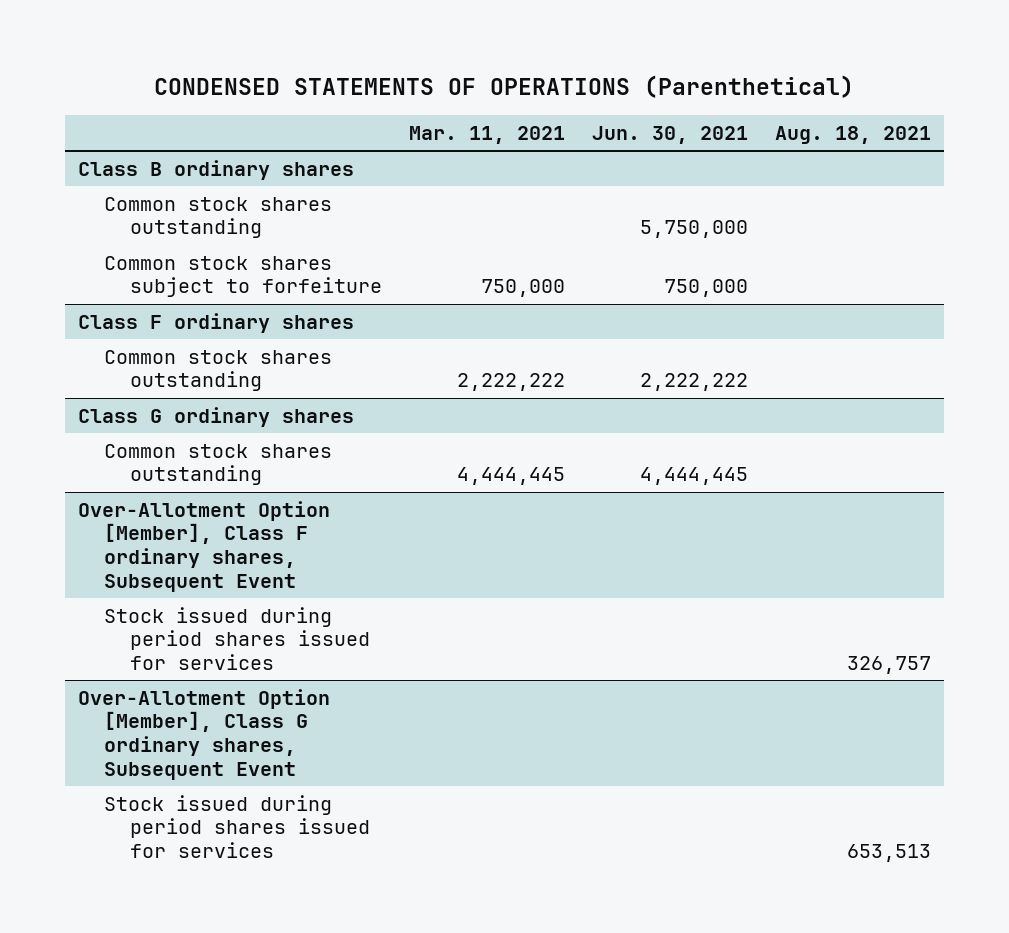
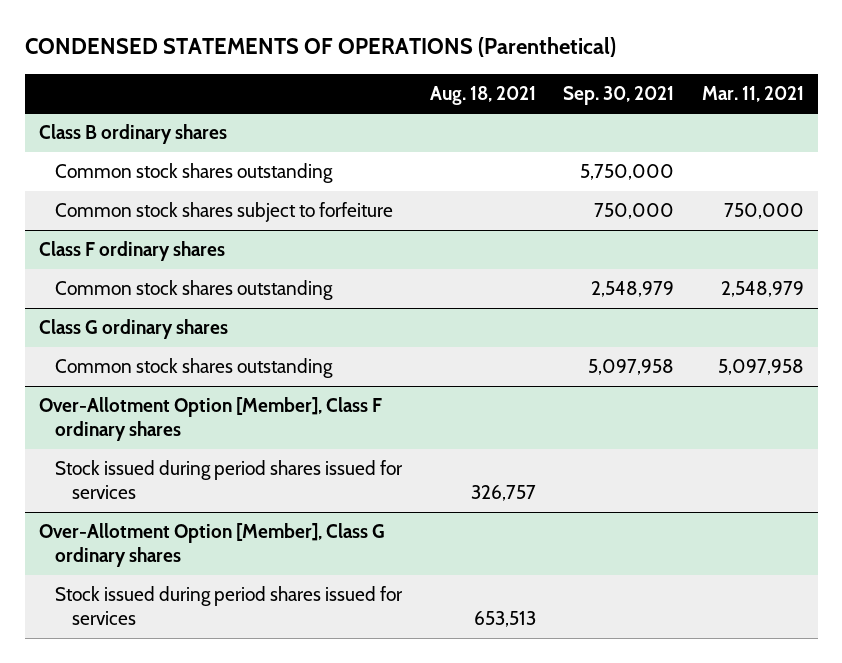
[591,125,748,144] Jun. 30, 2021 -> none
none -> [563,85,675,105] Sep. 30, 2021
[456,373,565,392] 2,222,222 -> [720,281,804,298] 2,548,979
[456,467,565,486] 4,444,445 -> [717,359,804,376] 5,097,958
[78,500,331,592] Over-Allotment Option [Member], Class F ordinary shares, Subsequent Event -> [38,397,382,442] Over-Allotment Option [Member], Class F ordinary shares
[78,688,331,780] Over-Allotment Option [Member], Class G ordinary shares, Subsequent Event -> [38,523,385,568] Over-Allotment Option [Member], Class G ordinary shares

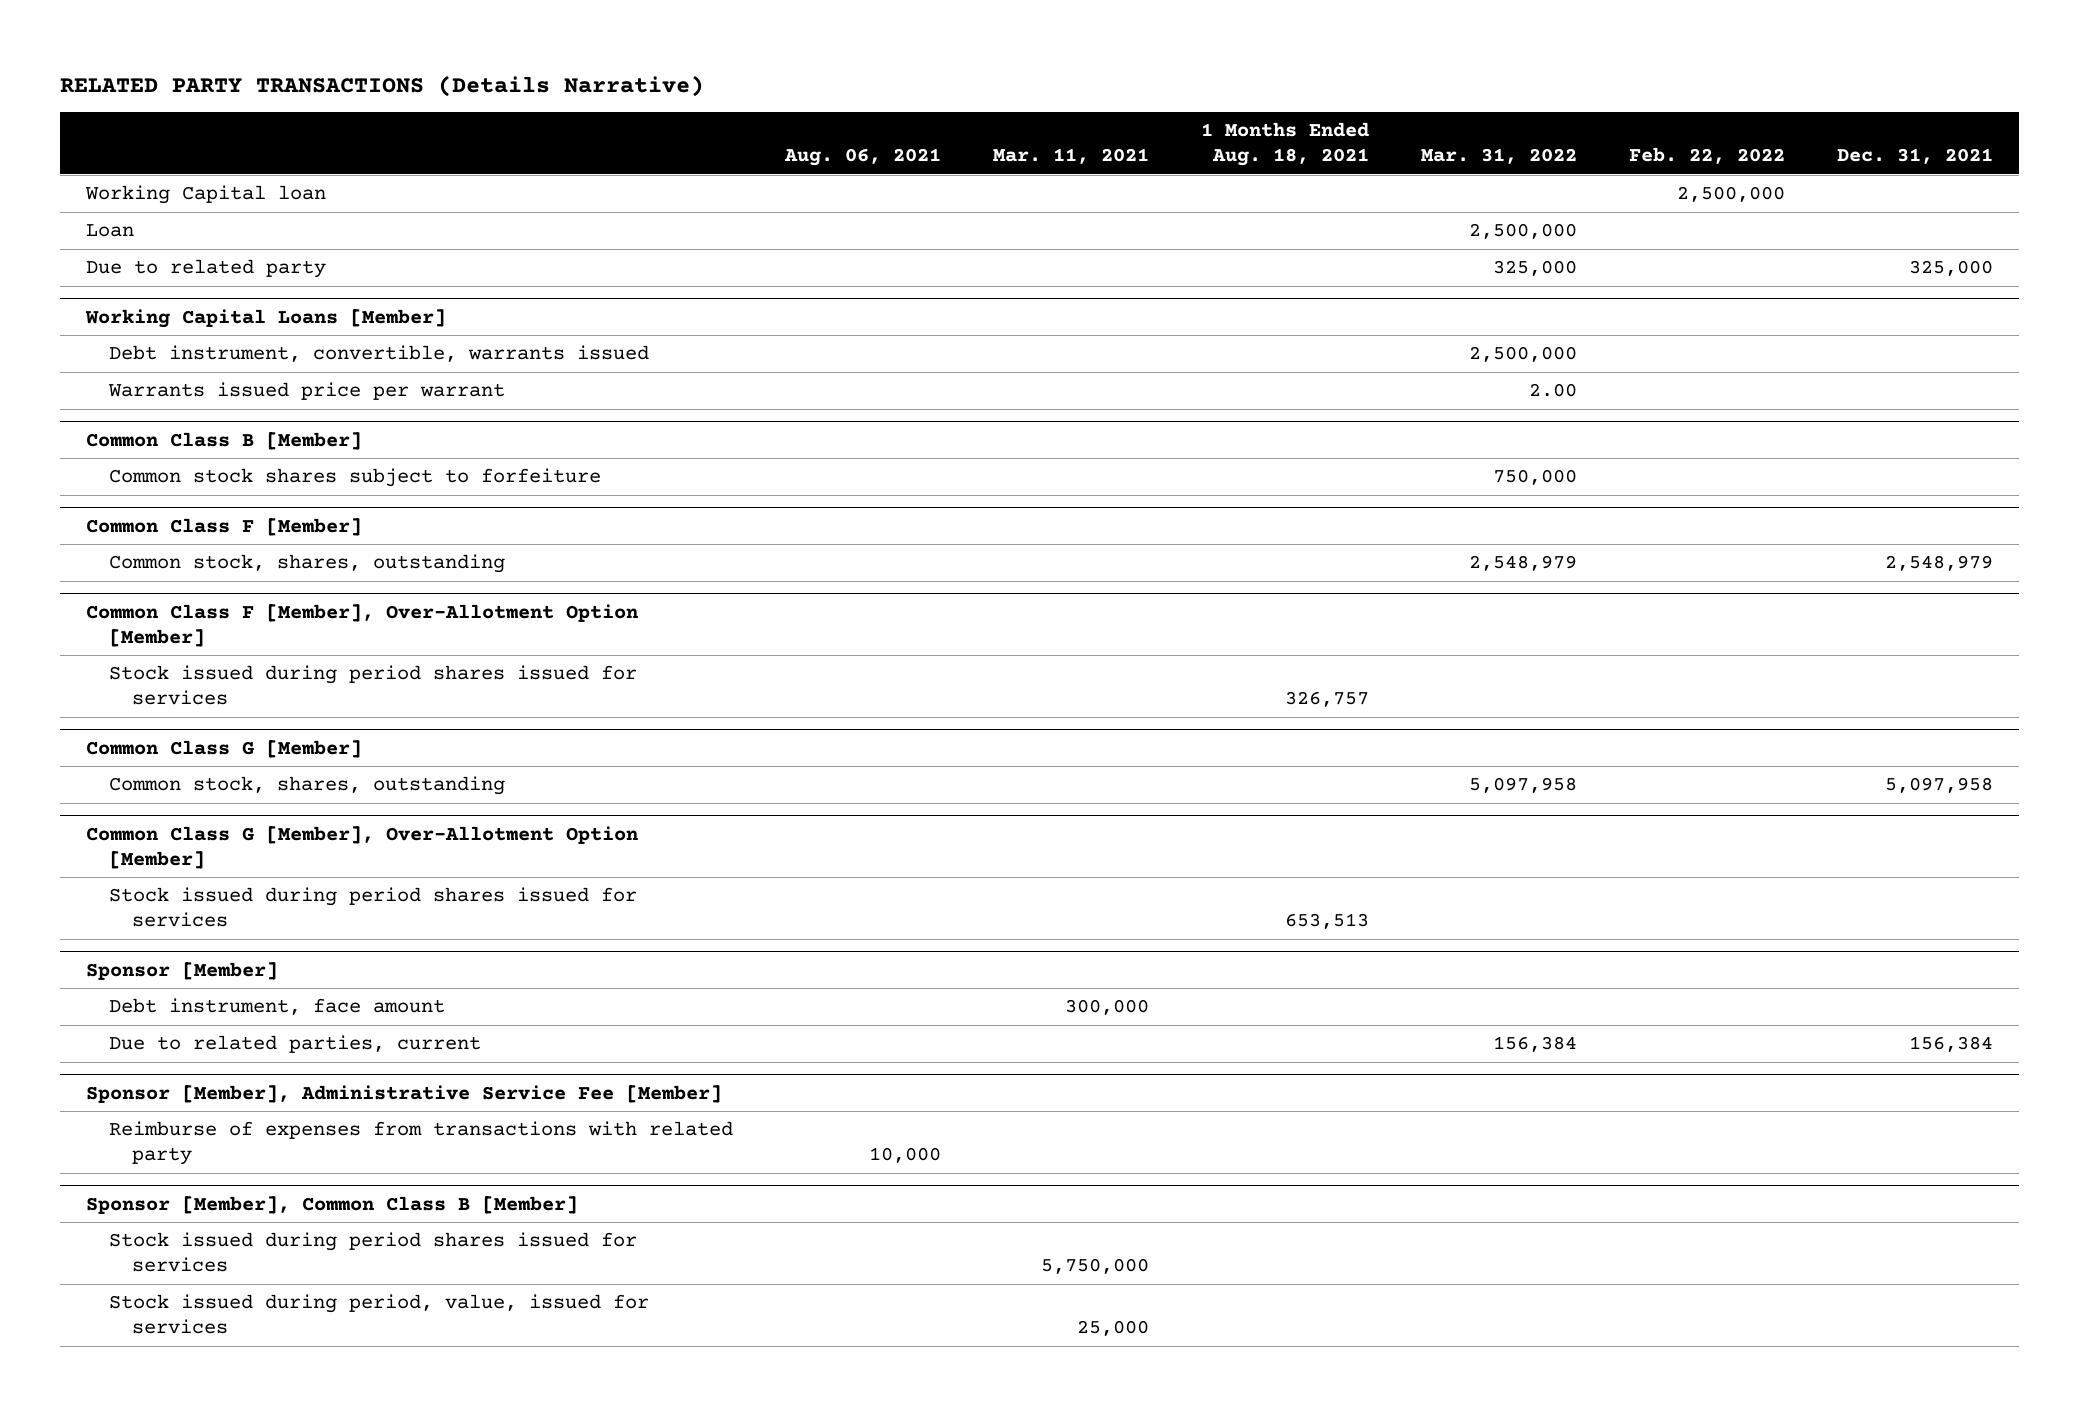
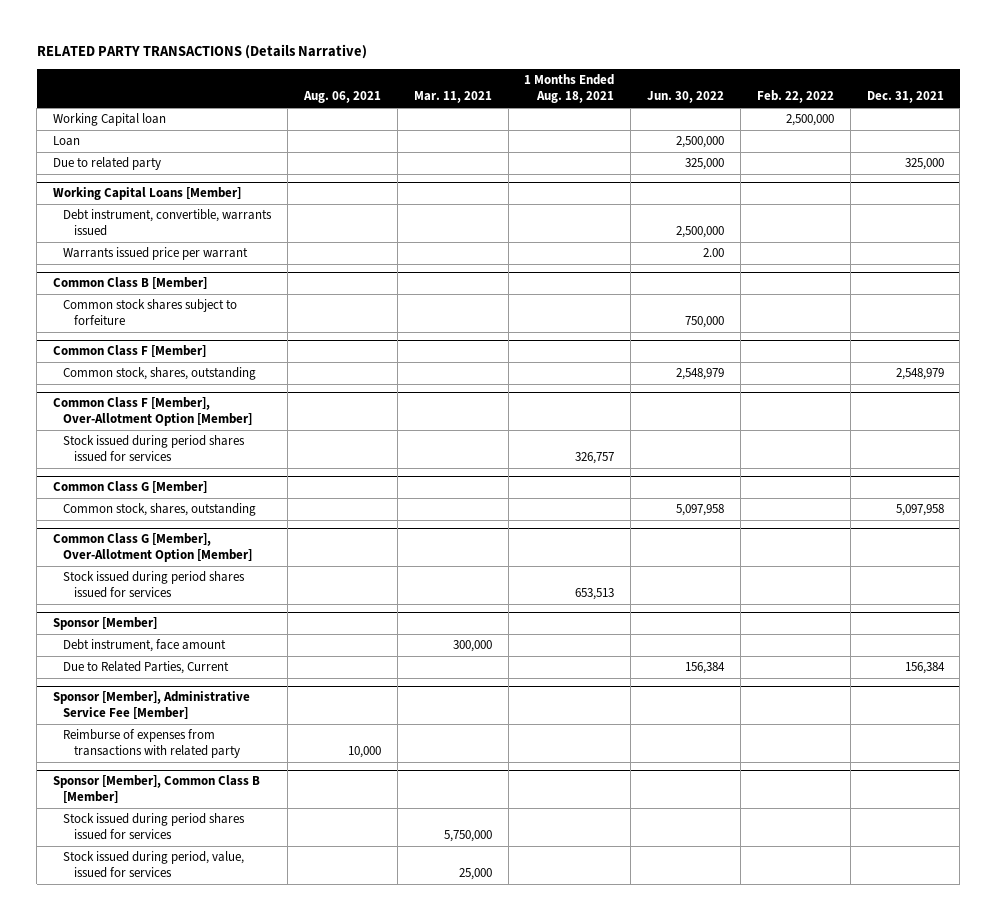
[1420,148,1577,165] Mar. 31, 2022 -> none
none -> [647,91,725,104] Jun. 30, 2022
[109,1035,482,1054] Due to related parties, current -> [63,661,230,675] Due to Related Parties, Current

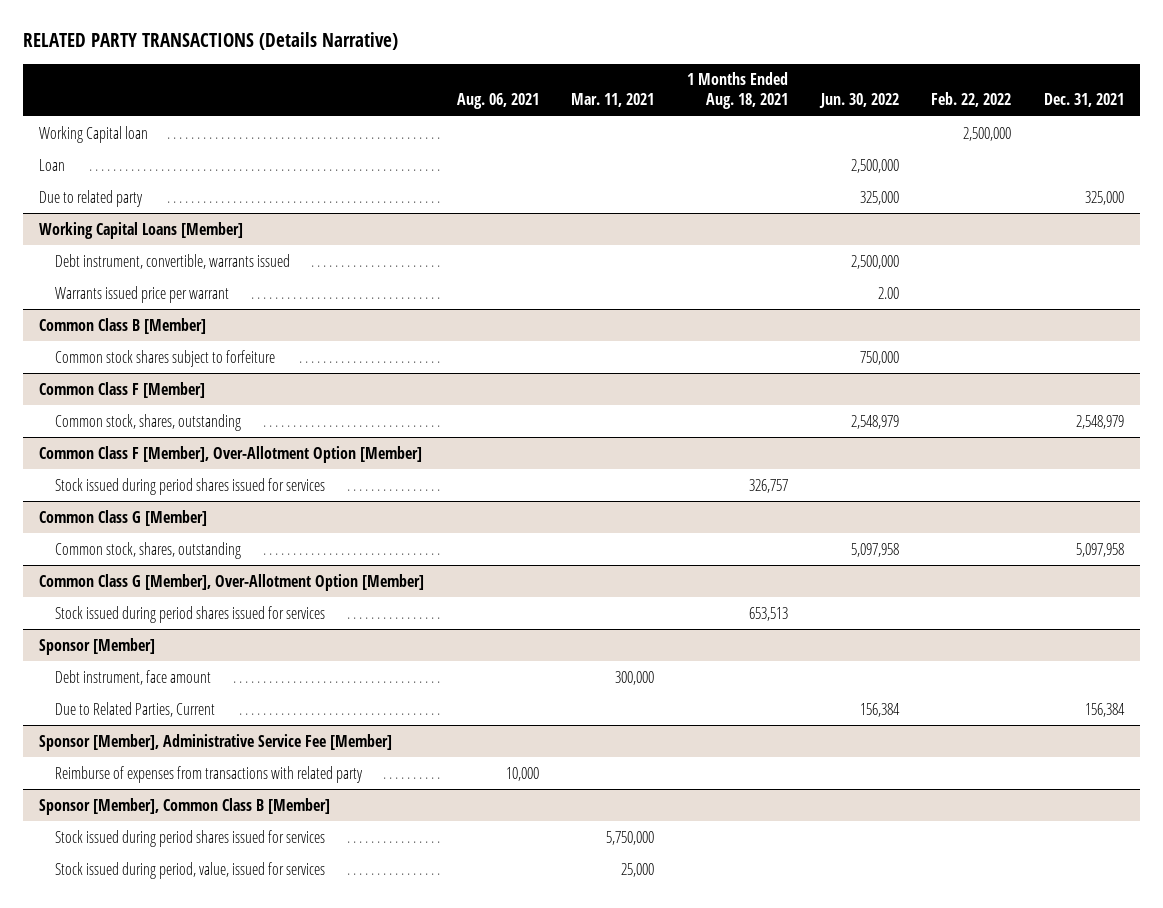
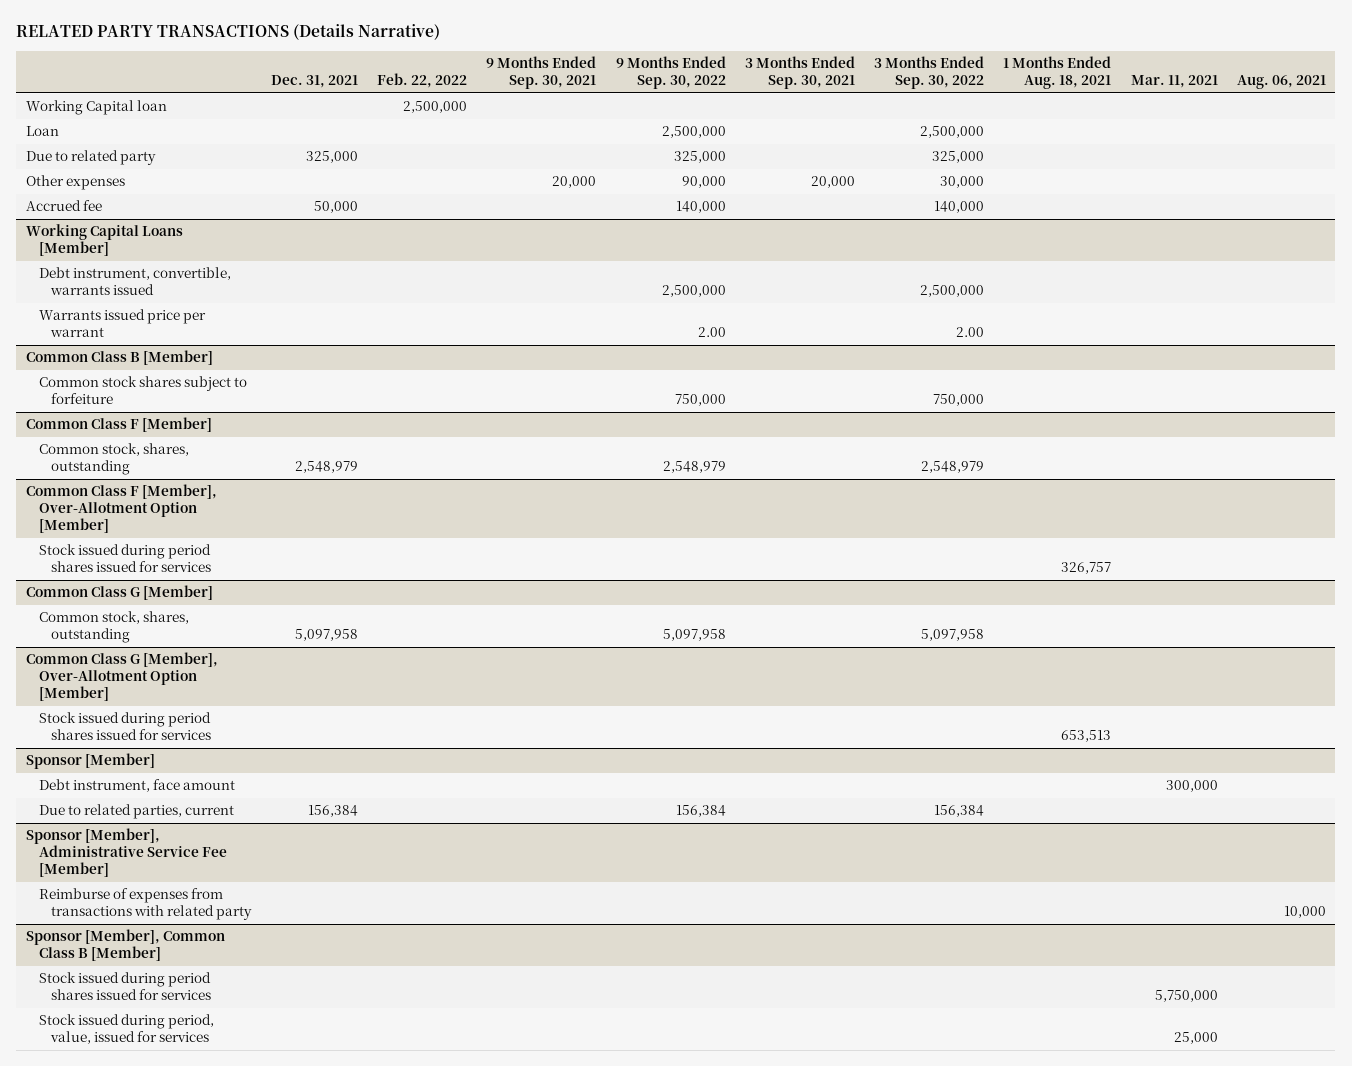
[818,93,899,109] Jun. 30, 2022 -> none
none -> [486,56,597,90] 9 Months Ended Sep. 30, 2021
none -> [615,56,726,90] 9 Months Ended Sep. 30, 2022
none -> [744,56,855,90] 3 Months Ended Sep. 30, 2021
none -> [874,56,985,90] 3 Months Ended Sep. 30, 2022
none -> [25,175,125,191] Other expenses
none -> [25,200,102,212] Accrued fee
[55,701,216,717] Due to Related Parties, Current -> [38,804,234,820] Due to related parties, current

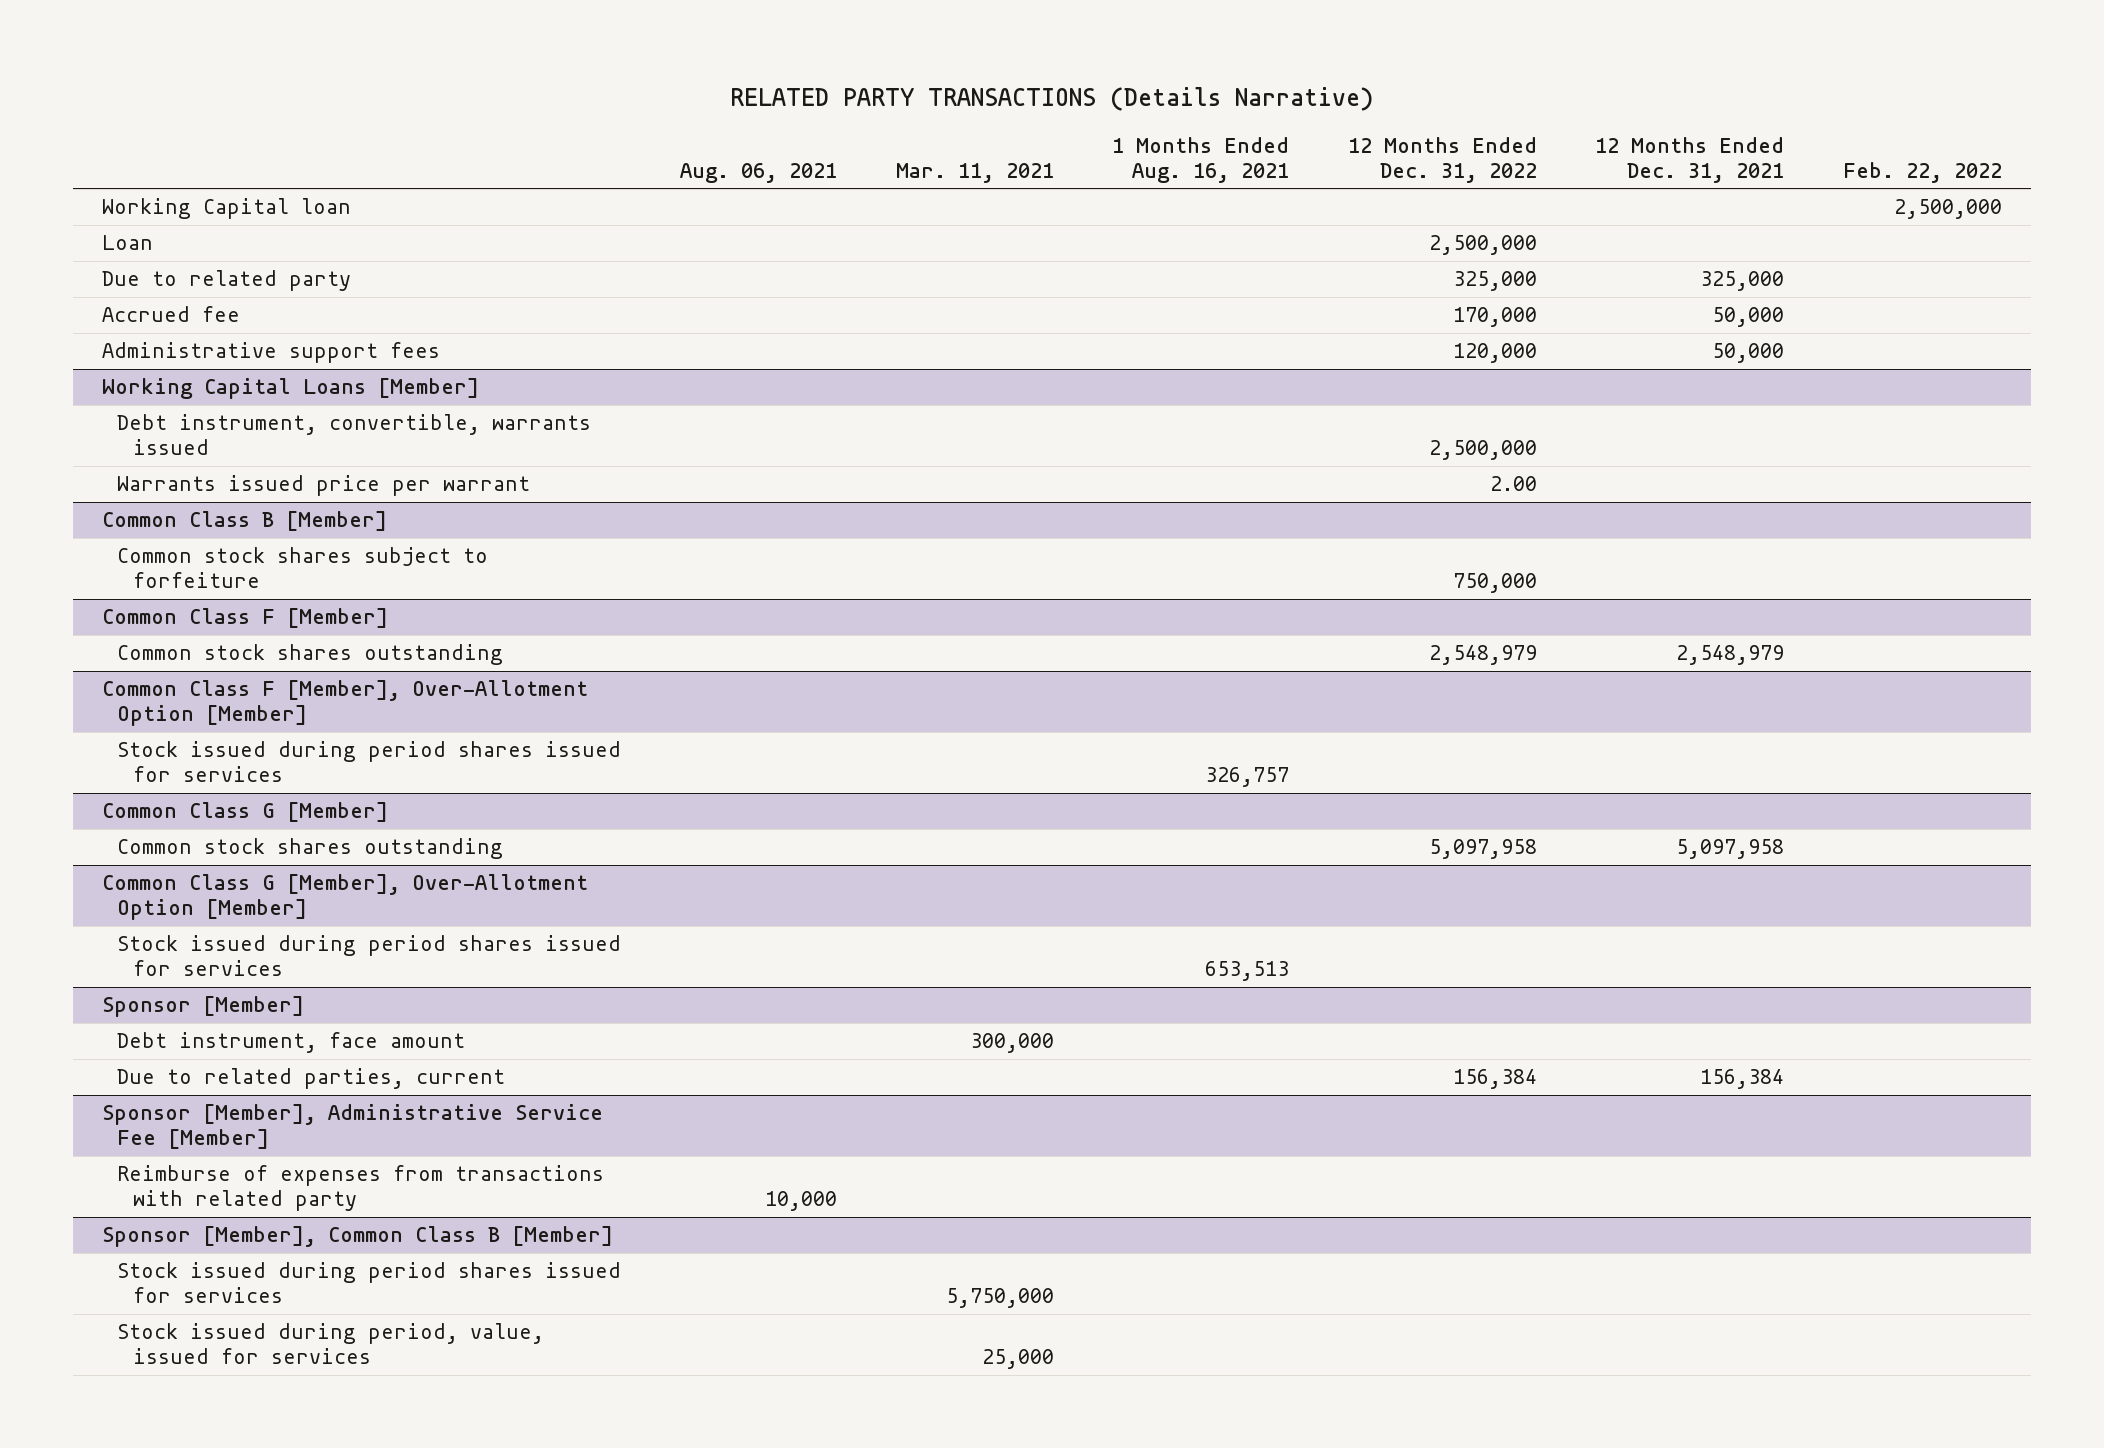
[270,75,358,89] Dec. 31, 2021 -> none
[486,56,597,90] 9 Months Ended Sep. 30, 2021 -> none
[615,56,726,90] 9 Months Ended Sep. 30, 2022 -> none
[744,56,855,90] 3 Months Ended Sep. 30, 2021 -> none
[874,56,985,90] 3 Months Ended Sep. 30, 2022 -> none
[1003,56,1112,90] 1 Months Ended Aug. 18, 2021 -> none
none -> [1112,137,1290,183] 1 Months Ended Aug. 16, 2021
none -> [1347,137,1537,183] 12 Months Ended Dec. 31, 2022
none -> [1595,137,1785,183] 12 Months Ended Dec. 31, 2021
[25,175,125,191] Other expenses -> none
none -> [102,342,441,364] Administrative support fees
[38,443,189,476] Common stock, shares, outstanding -> [117,644,504,666] Common stock shares outstanding
[38,611,189,644] Common stock, shares, outstanding -> [117,838,504,860] Common stock shares outstanding

